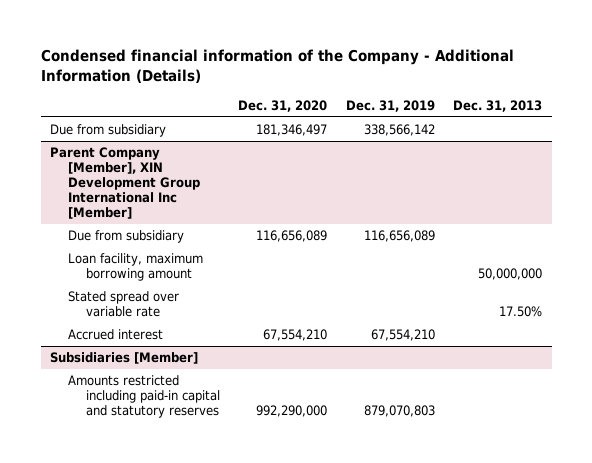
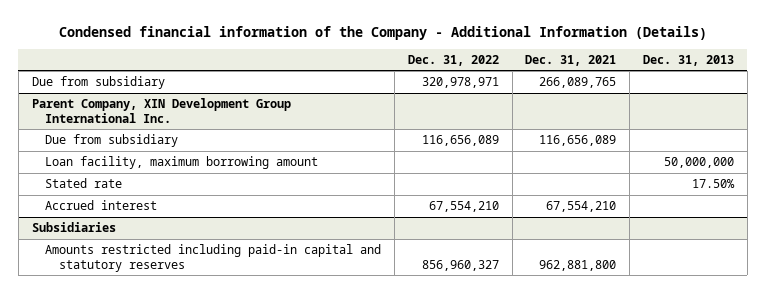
[238,100,328,113] Dec. 31, 2020 -> none
[345,100,435,113] Dec. 31, 2019 -> none
none -> [407,54,499,66] Dec. 31, 2022
none -> [525,54,617,66] Dec. 31, 2021
[49,147,200,220] Parent Company [Member], XIN Development Group International Inc [Member] -> [31,98,291,123] Parent Company, XIN Development Group International Inc.
[67,291,179,318] Stated spread over variable rate -> [45,178,123,189] Stated rate
[49,352,198,365] Subsidiaries [Member] -> [31,222,116,233] Subsidiaries

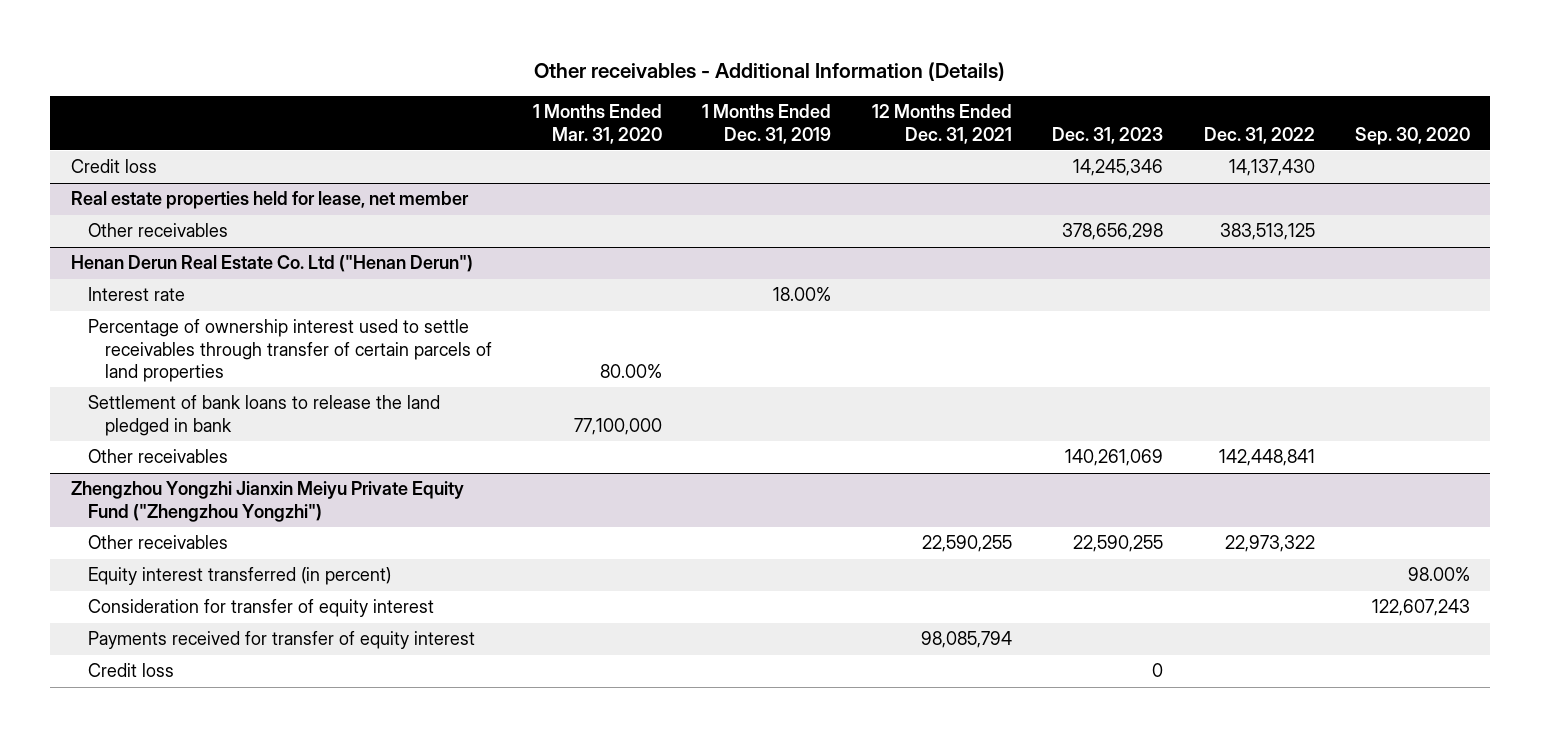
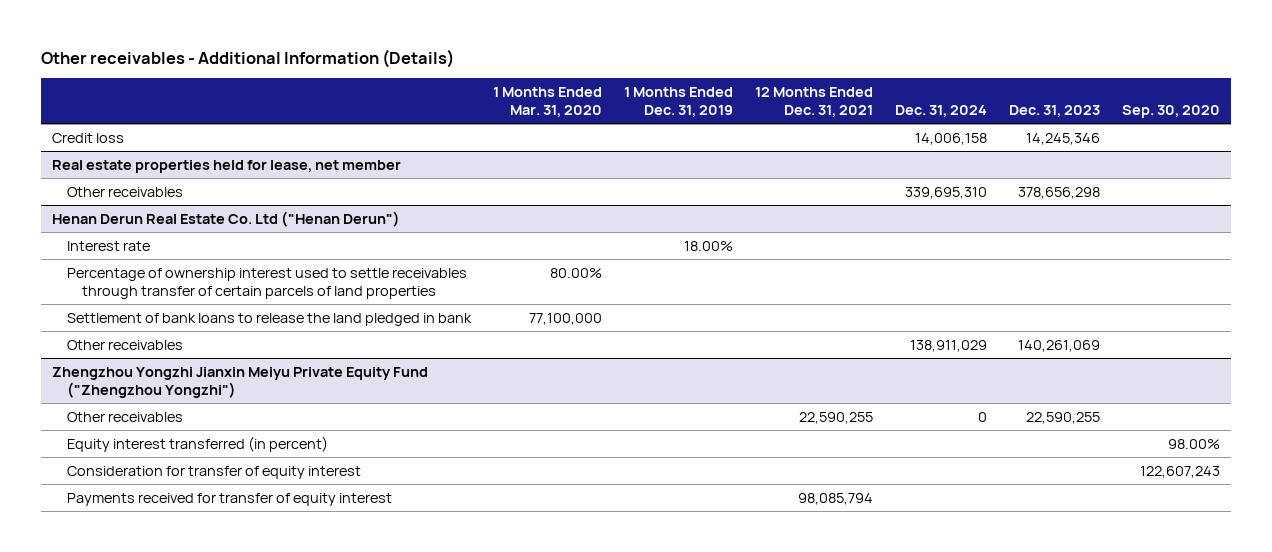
[1203,126,1315,144] Dec. 31, 2022 -> none
none -> [895,105,988,118] Dec. 31, 2024
[87,663,174,678] Credit loss -> none

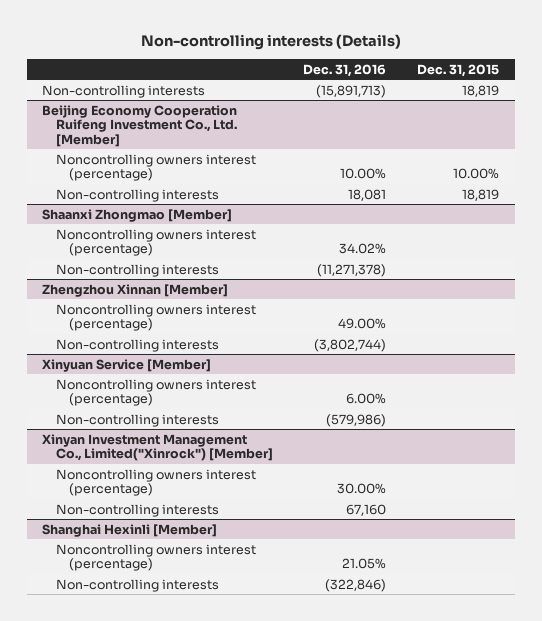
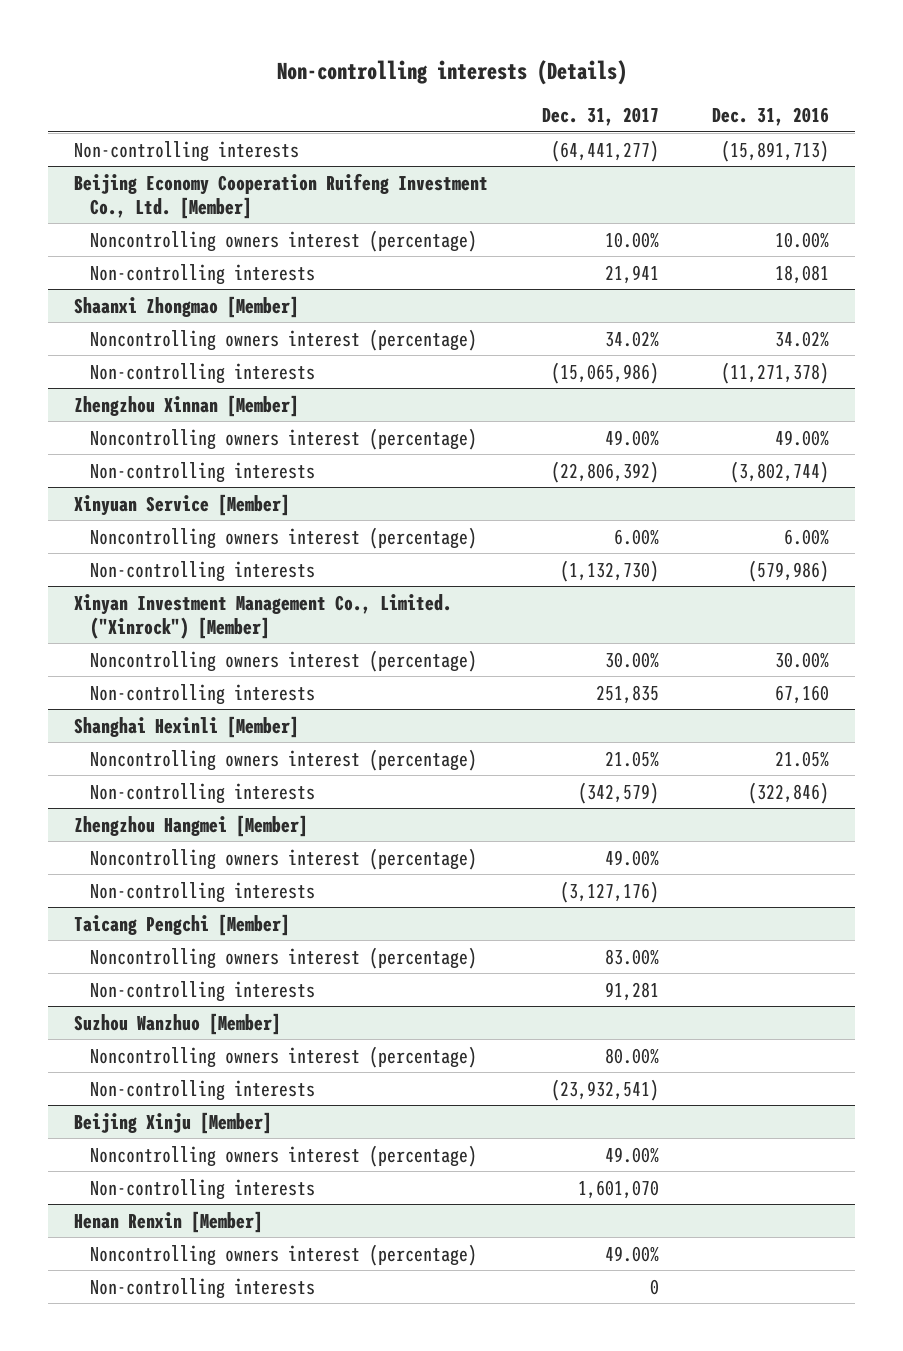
[417,63,500,77] Dec. 31, 2015 -> none
none -> [541,107,659,127] Dec. 31, 2017
[42,433,273,462] Xinyan Investment Management Co., Limited("Xinrock") [Member] -> [74,593,453,639] Xinyan Investment Management Co., Limited. ("Xinrock") [Member]
none -> [74,814,309,837] Zhengzhou Hangmei [Member]
none -> [89,847,477,870] Noncontrolling owners interest (percentage)
none -> [89,881,315,903] Non-controlling interests
none -> [74,913,291,936] Taicang Pengchi [Member]
none -> [89,946,477,969] Noncontrolling owners interest (percentage)
none -> [89,980,315,1002] Non-controlling interests
none -> [74,1012,282,1035] Suzhou Wanzhuo [Member]
none -> [89,1045,477,1068] Noncontrolling owners interest (percentage)
none -> [89,1079,315,1101] Non-controlling interests
none -> [74,1111,273,1134] Beijing Xinju [Member]
none -> [89,1144,477,1167] Noncontrolling owners interest (percentage)
none -> [89,1178,315,1200] Non-controlling interests
none -> [74,1210,264,1233] Henan Renxin [Member]
none -> [89,1243,477,1266] Noncontrolling owners interest (percentage)
none -> [89,1277,315,1299] Non-controlling interests

